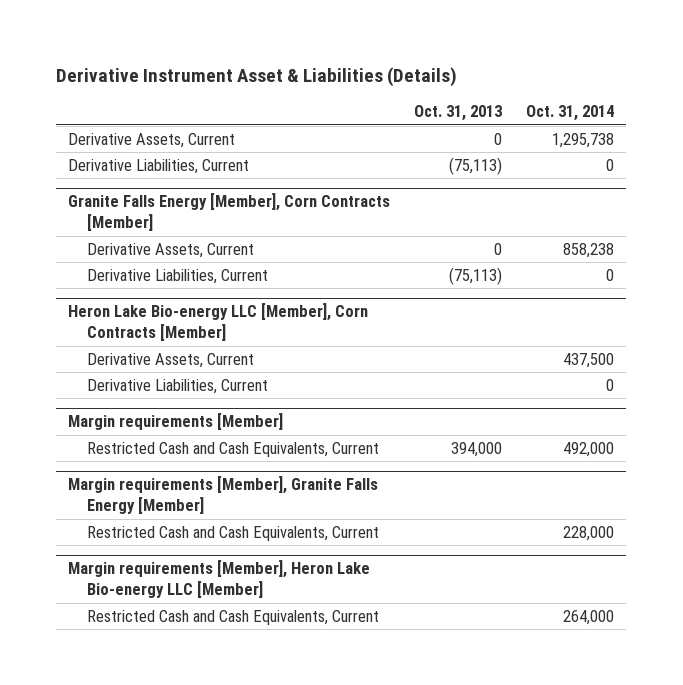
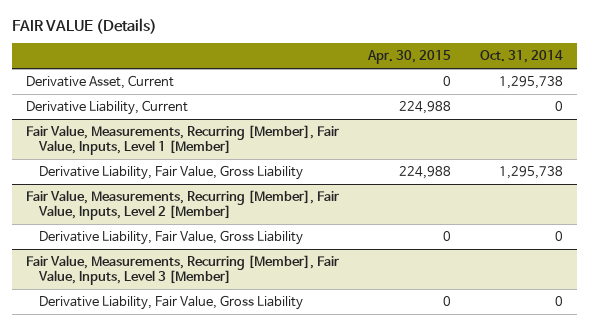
[56,66,458,87] Derivative Instrument Asset & Liabilities (Details) -> [11,17,157,34] FAIR VALUE (Details)
[414,105,503,122] Oct. 31, 2013 -> none
none -> [366,50,451,65] Apr. 30, 2015
[68,193,391,232] Granite Falls Energy [Member], Corn Contracts [Member] -> none
[87,242,255,258] Derivative Assets, Current -> none
[87,268,269,284] Derivative Liabilities, Current -> none
[68,303,369,342] Heron Lake Bio-energy LLC [Member], Corn Contracts [Member] -> none
[87,352,255,368] Derivative Assets, Current -> none
[87,378,269,394] Derivative Liabilities, Current -> none
[68,413,284,431] Margin requirements [Member] -> none
[87,441,380,457] Restricted Cash and Cash Equivalents, Current -> none
[68,476,379,515] Margin requirements [Member], Granite Falls Energy [Member] -> none
[87,525,380,541] Restricted Cash and Cash Equivalents, Current -> none
[68,560,371,599] Margin requirements [Member], Heron Lake Bio-energy LLC [Member] -> none
[87,609,380,625] Restricted Cash and Cash Equivalents, Current -> none
[68,132,236,148] Derivative Assets, Current -> [26,74,175,89] Derivative Asset, Current
[68,158,250,174] Derivative Liabilities, Current -> [26,99,189,115] Derivative Liability, Current
none -> [26,124,340,155] Fair Value, Measurements, Recurring [Member], Fair Value, Inputs, Level 1 [Member]
none -> [39,164,304,180] Derivative Liability, Fair Value, Gross Liability
none -> [26,189,340,220] Fair Value, Measurements, Recurring [Member], Fair Value, Inputs, Level 2 [Member]
none -> [39,229,304,245] Derivative Liability, Fair Value, Gross Liability
none -> [26,254,340,285] Fair Value, Measurements, Recurring [Member], Fair Value, Inputs, Level 3 [Member]
none -> [39,294,304,310] Derivative Liability, Fair Value, Gross Liability

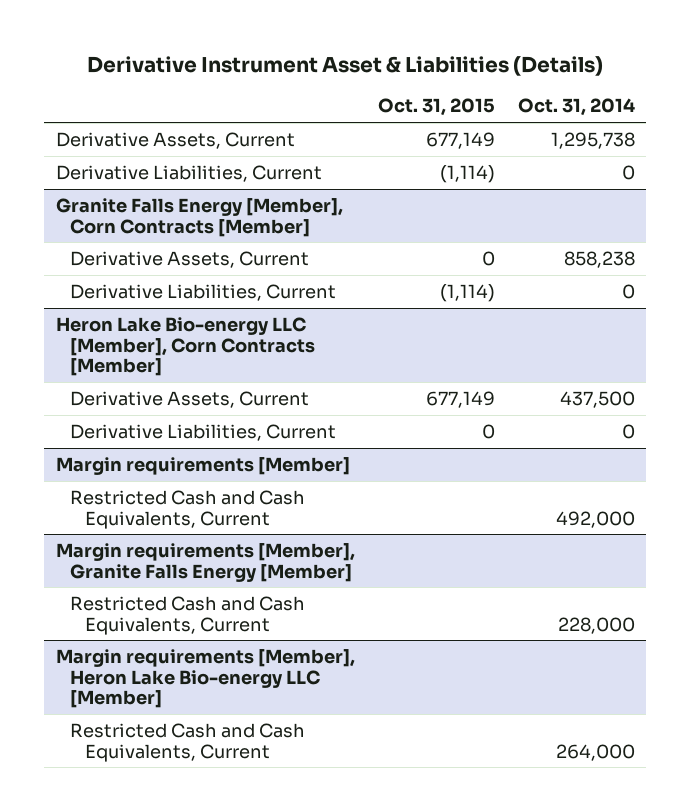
[11,17,157,34] FAIR VALUE (Details) -> [87,55,604,76] Derivative Instrument Asset & Liabilities (Details)
[366,50,451,65] Apr. 30, 2015 -> none
none -> [377,98,495,117] Oct. 31, 2015
[26,124,340,155] Fair Value, Measurements, Recurring [Member], Fair Value, Inputs, Level 1 [Member] -> none
[39,164,304,180] Derivative Liability, Fair Value, Gross Liability -> none
[26,189,340,220] Fair Value, Measurements, Recurring [Member], Fair Value, Inputs, Level 2 [Member] -> none
[39,229,304,245] Derivative Liability, Fair Value, Gross Liability -> none
[26,254,340,285] Fair Value, Measurements, Recurring [Member], Fair Value, Inputs, Level 3 [Member] -> none
[39,294,304,310] Derivative Liability, Fair Value, Gross Liability -> none
[26,74,175,89] Derivative Asset, Current -> [55,131,295,149] Derivative Assets, Current
[26,99,189,115] Derivative Liability, Current -> [55,164,322,182] Derivative Liabilities, Current
none -> [55,197,343,237] Granite Falls Energy [Member], Corn Contracts [Member]
none -> [70,250,310,268] Derivative Assets, Current
none -> [70,283,337,301] Derivative Liabilities, Current
none -> [55,316,316,377] Heron Lake Bio-energy LLC [Member], Corn Contracts [Member]
none -> [70,390,310,408] Derivative Assets, Current
none -> [70,423,337,441] Derivative Liabilities, Current
none -> [55,456,350,475] Margin requirements [Member]
none -> [70,489,306,529] Restricted Cash and Cash Equivalents, Current
none -> [55,542,355,582] Margin requirements [Member], Granite Falls Energy [Member]
none -> [70,595,306,635] Restricted Cash and Cash Equivalents, Current
none -> [55,648,355,709] Margin requirements [Member], Heron Lake Bio-energy LLC [Member]
none -> [70,722,306,762] Restricted Cash and Cash Equivalents, Current

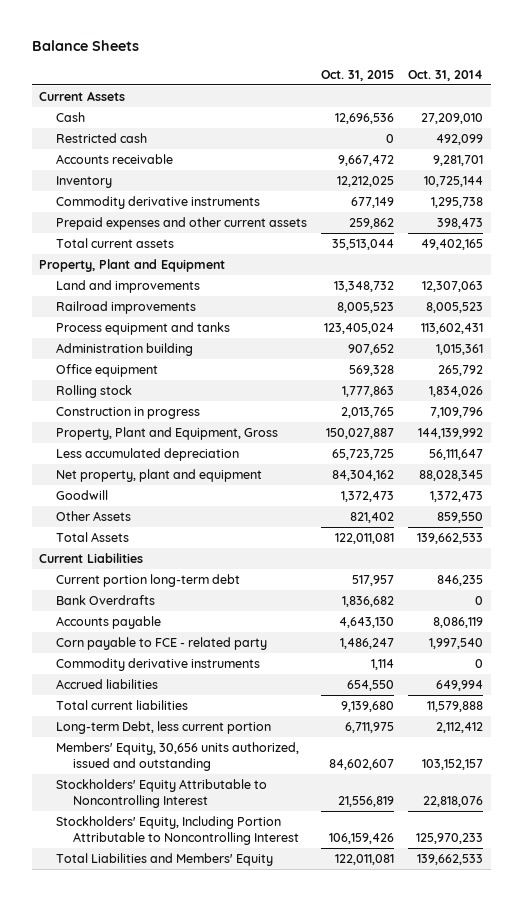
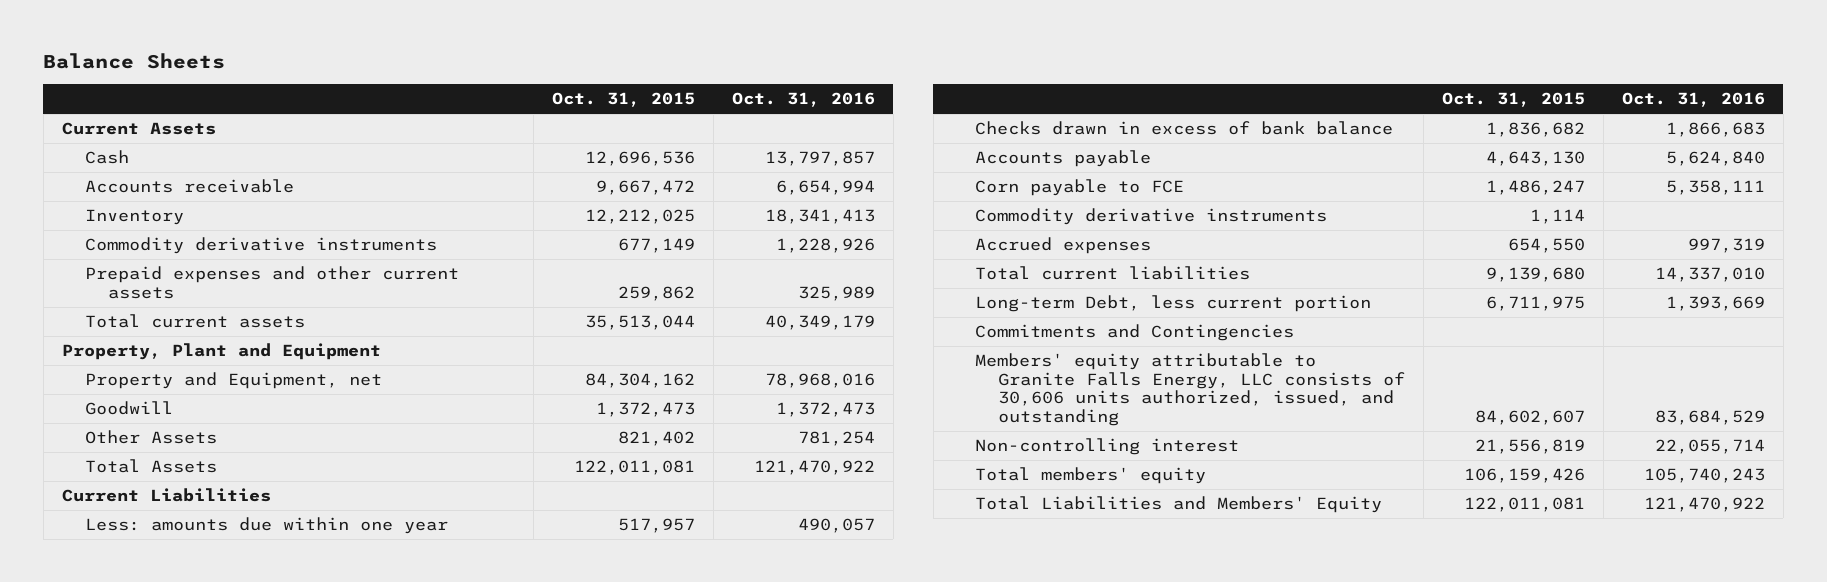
[408,69,484,81] Oct. 31, 2014 -> none
none -> [731,92,875,108] Oct. 31, 2016
[56,132,148,143] Restricted cash -> none
[56,279,201,293] Land and improvements -> none
[56,300,197,314] Railroad improvements -> none
[56,321,231,335] Process equipment and tanks -> none
[56,342,194,356] Administration building -> none
[56,363,159,377] Office equipment -> none
[56,384,133,398] Rolling stock -> none
[56,406,201,419] Construction in progress -> none
[56,426,279,440] Property, Plant and Equipment, Gross -> none
[56,447,240,461] Less accumulated depreciation -> none
[56,468,263,482] Net property, plant and equipment -> [84,372,382,390] Property and Equipment, net
[56,573,241,587] Current portion long-term debt -> [84,517,448,535] Less: amounts due within one year
[56,594,156,605] Bank Overdrafts -> [974,121,1393,136] Checks drawn in excess of bank balance
[56,636,268,650] Corn payable to FCE - related party -> [974,179,1184,197] Corn payable to FCE
[56,678,159,689] Accrued liabilities -> [974,237,1151,255] Accrued expenses
none -> [974,324,1294,342] Commitments and Contingencies
[56,741,300,771] Members' Equity, 30,656 units authorized, issued and outstanding -> [974,353,1406,426] Members' equity attributable to Granite Falls Energy, LLC consists of 30,606 units authorized, issued, and outstanding
[56,778,268,808] Stockholders' Equity Attributable to Noncontrolling Interest -> [974,438,1239,456] Non-controlling interest
[56,815,300,845] Stockholders' Equity, Including Portion Attributable to Noncontrolling Interest -> [974,467,1206,485] Total members' equity

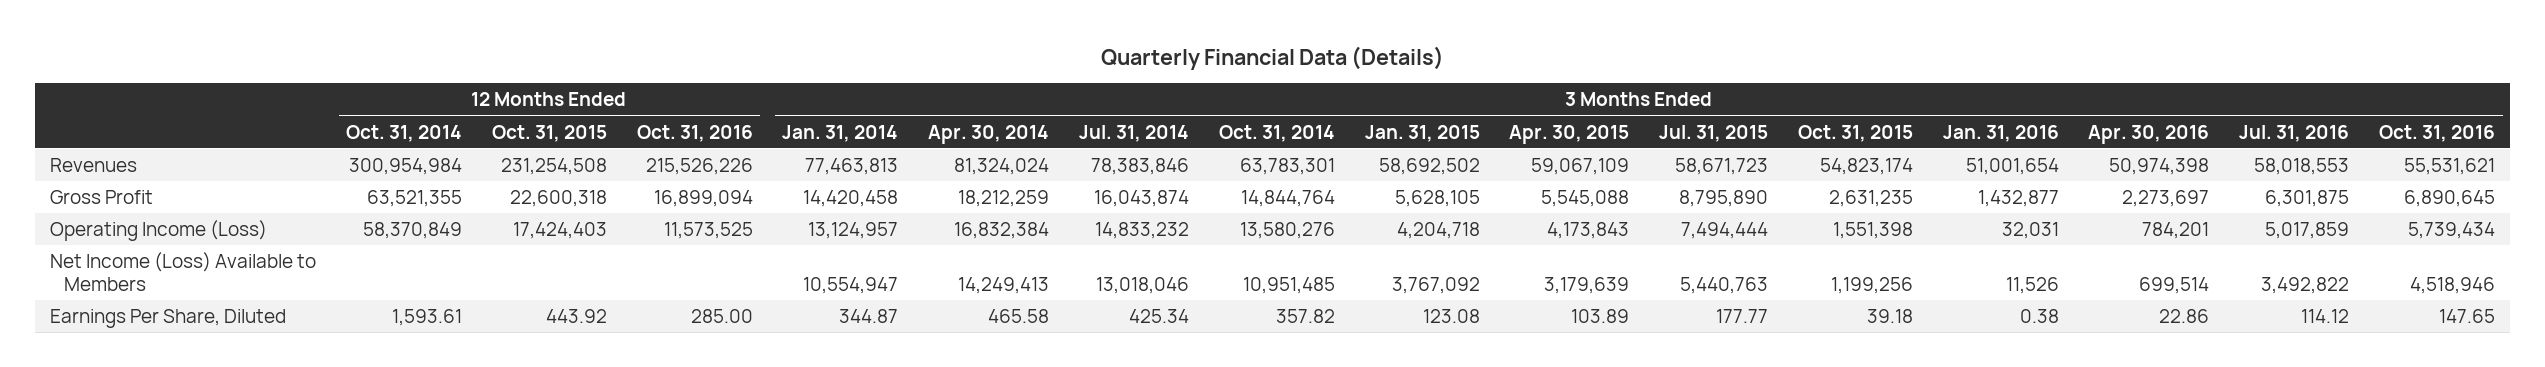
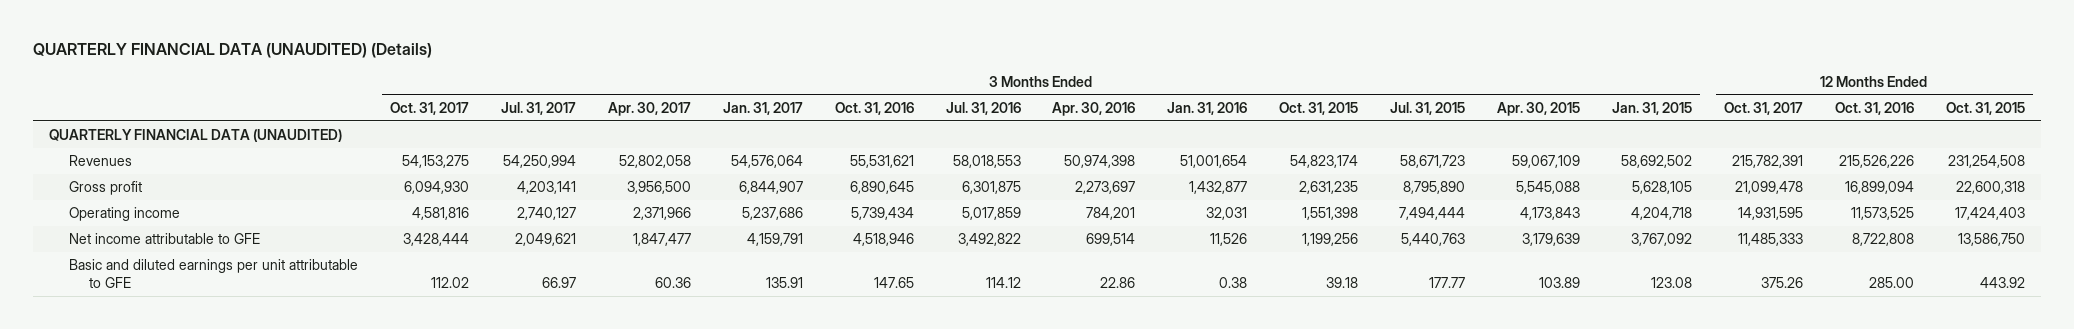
[1100,45,1444,70] Quarterly Financial Data (Details) -> [32,42,432,58] QUARTERLY FINANCIAL DATA (UNAUDITED) (Details)
[345,124,462,142] Oct. 31, 2014 -> none
[782,124,899,142] Jan. 31, 2014 -> none
[928,124,1050,144] Apr. 30, 2014 -> none
[1078,124,1189,142] Jul. 31, 2014 -> none
[1218,124,1335,142] Oct. 31, 2014 -> none
none -> [389,101,469,115] Oct. 31, 2017
none -> [500,101,576,115] Jul. 31, 2017
none -> [607,101,691,116] Apr. 30, 2017
none -> [722,101,803,115] Jan. 31, 2017
none -> [1724,101,1804,115] Oct. 31, 2017
none -> [48,129,342,143] QUARTERLY FINANCIAL DATA (UNAUDITED)
[50,251,317,291] Net Income (Loss) Available to Members -> none
[50,189,154,204] Gross Profit -> [68,181,142,196] Gross profit
[50,219,268,241] Operating Income (Loss) -> [68,207,180,222] Operating income
none -> [68,233,260,245] Net income attributable to GFE
[50,308,287,328] Earnings Per Share, Diluted -> [68,259,358,288] Basic and diluted earnings per unit attributable to GFE

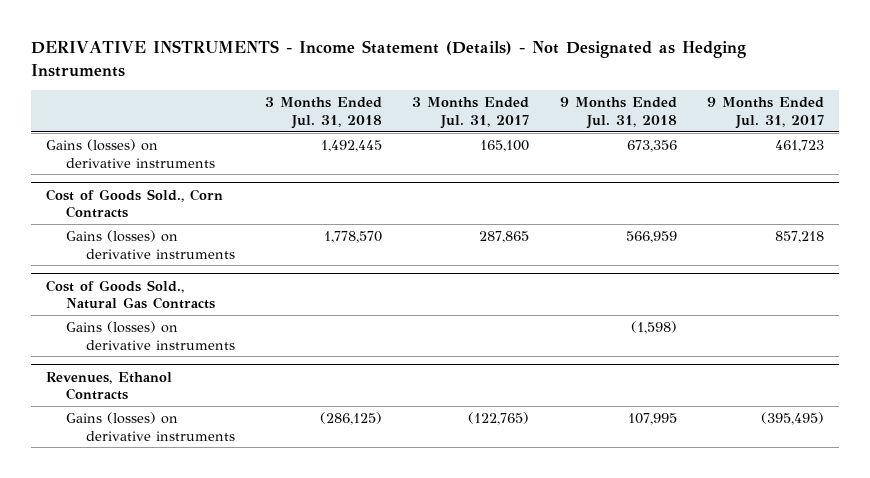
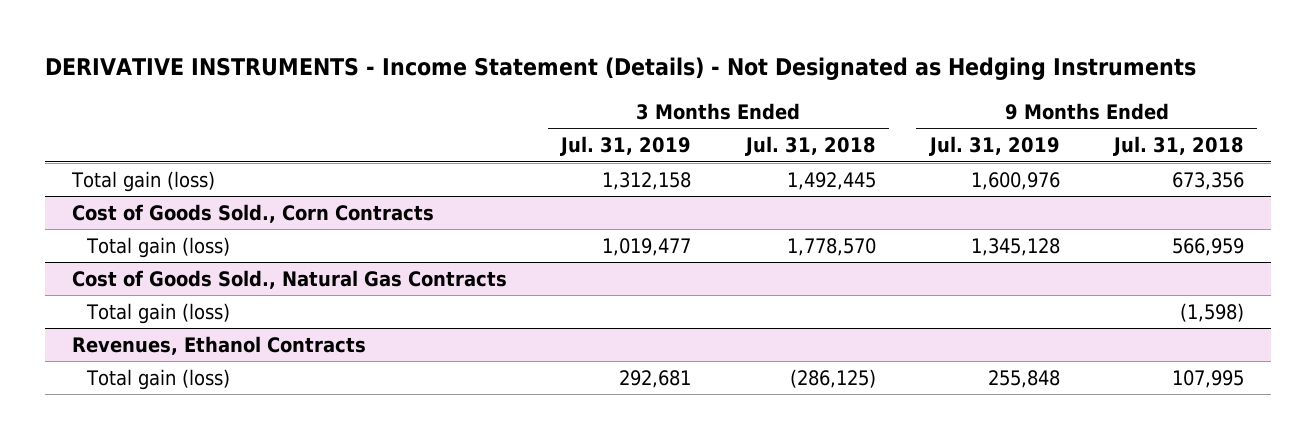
[412,97,530,129] 3 Months Ended Jul. 31, 2017 -> none
[707,97,825,129] 9 Months Ended Jul. 31, 2017 -> none
none -> [560,136,692,157] Jul. 31, 2019
none -> [928,136,1060,157] Jul. 31, 2019
[45,138,215,168] Gains (losses) on derivative instruments -> [71,170,216,192] Total gain (loss)
[65,229,235,259] Gains (losses) on derivative instruments -> [85,236,230,258] Total gain (loss)
[65,320,235,350] Gains (losses) on derivative instruments -> [85,302,230,324] Total gain (loss)
[65,411,235,441] Gains (losses) on derivative instruments -> [85,368,230,390] Total gain (loss)

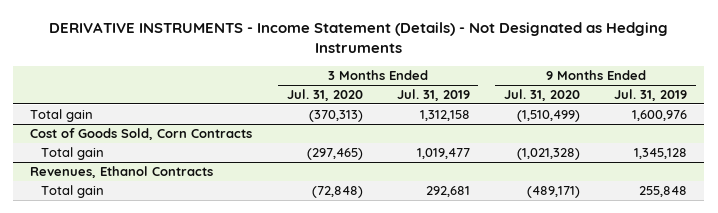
[744,136,876,157] Jul. 31, 2018 -> none
[1112,136,1244,157] Jul. 31, 2018 -> none
none -> [286,88,363,101] Jul. 31, 2020
none -> [504,88,581,101] Jul. 31, 2020
[72,269,508,289] Cost of Goods Sold., Natural Gas Contracts -> none
[85,302,230,324] Total gain (loss) -> none
[71,170,216,192] Total gain (loss) -> [30,108,94,122] Total gain
[72,203,435,223] Cost of Goods Sold., Corn Contracts -> [30,127,253,140] Cost of Goods Sold, Corn Contracts
[85,236,230,258] Total gain (loss) -> [40,146,104,160] Total gain
[85,368,230,390] Total gain (loss) -> [40,184,104,198] Total gain

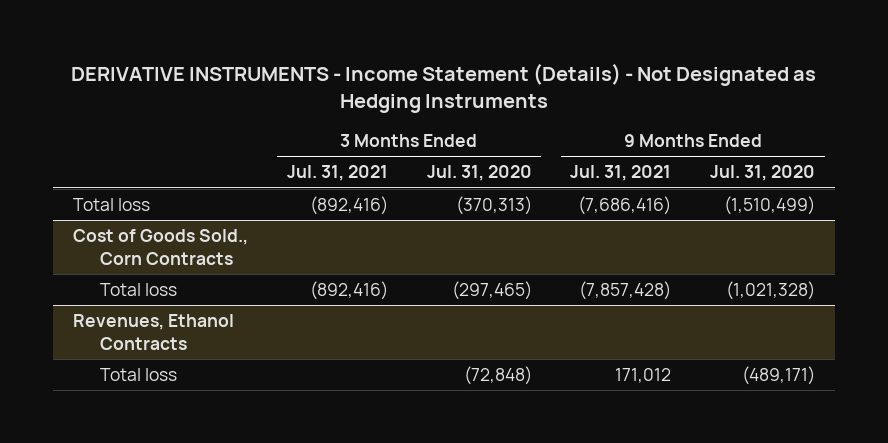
[396,88,470,101] Jul. 31, 2019 -> none
[614,88,688,101] Jul. 31, 2019 -> none
none -> [286,165,388,182] Jul. 31, 2021
none -> [570,165,672,182] Jul. 31, 2021
[30,108,94,122] Total gain -> [72,197,150,211] Total loss
[30,127,253,140] Cost of Goods Sold, Corn Contracts -> [72,228,248,265] Cost of Goods Sold., Corn Contracts
[40,146,104,160] Total gain -> [100,282,178,296] Total loss
[40,184,104,198] Total gain -> [100,367,178,381] Total loss

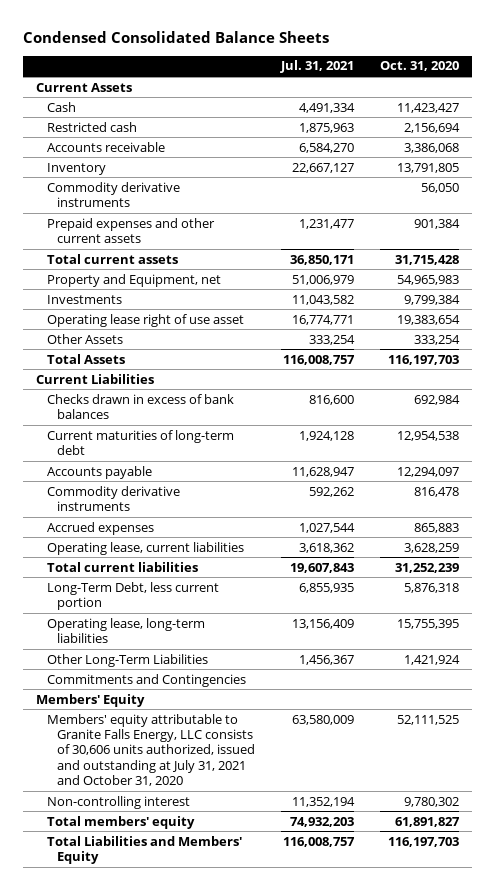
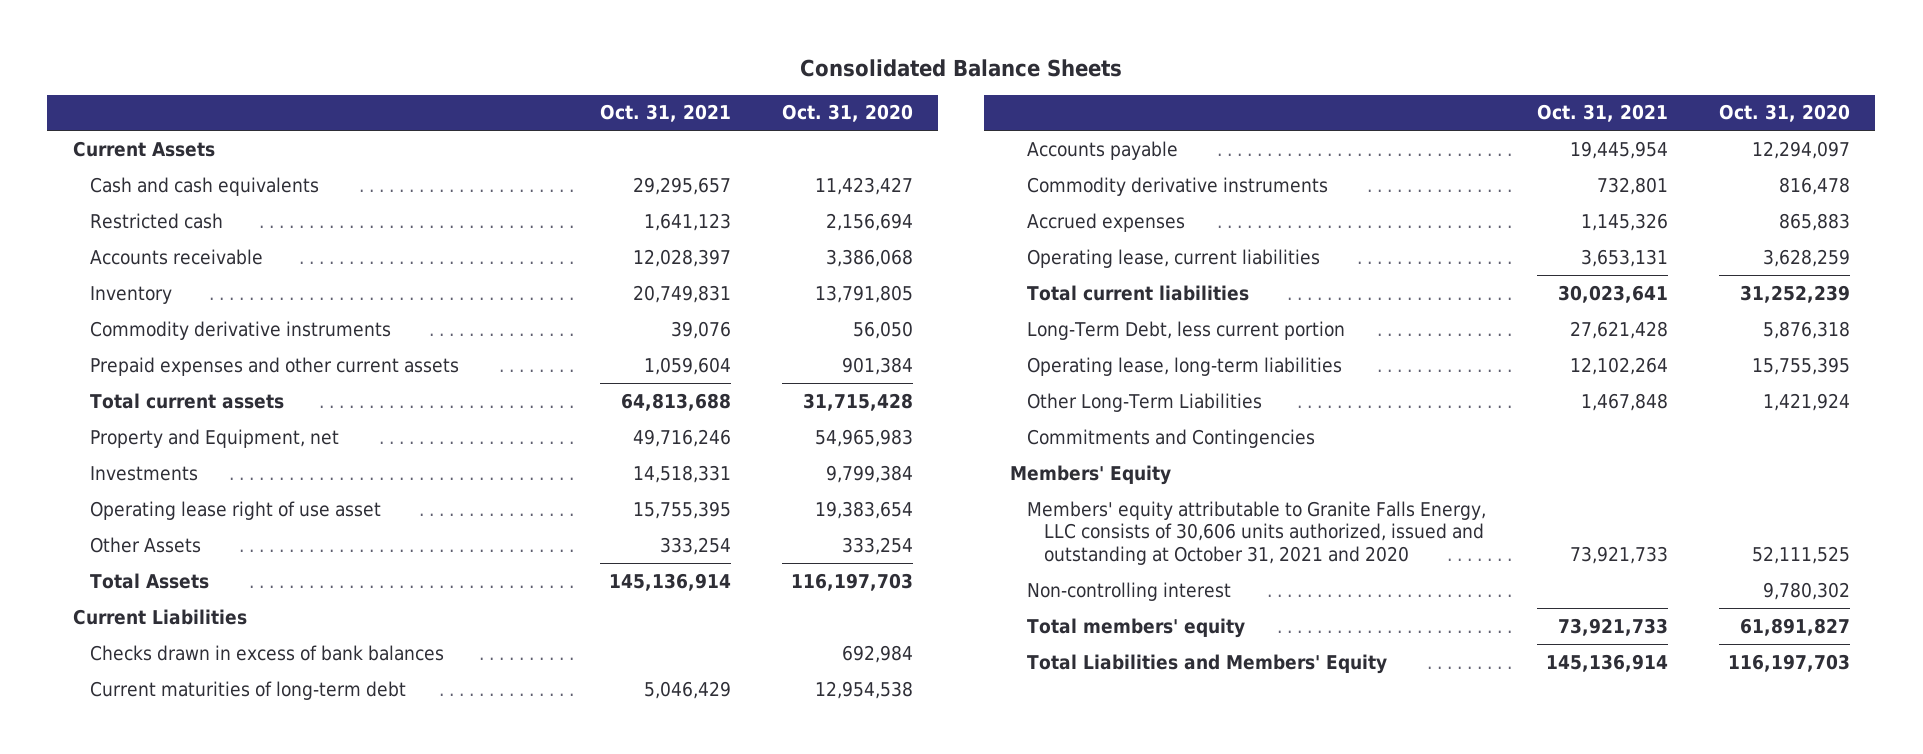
[23,30,330,43] Condensed Consolidated Balance Sheets -> [800,59,1123,78] Consolidated Balance Sheets
[280,60,355,74] Jul. 31, 2021 -> none
none -> [599,104,731,123] Oct. 31, 2021
[46,101,76,112] Cash -> [90,176,320,196] Cash and cash equivalents
[46,713,255,786] Members' equity attributable to Granite Falls Energy, LLC consists of 30,606 units authorized, issued and outstanding at July 31, 2021 and October 31, 2020 -> [1027,500,1487,565] Members' equity attributable to Granite Falls Energy, LLC consists of 30,606 units authorized, issued and outstanding at October 31, 2021 and 2020

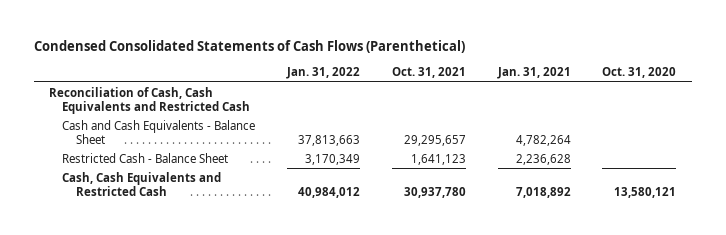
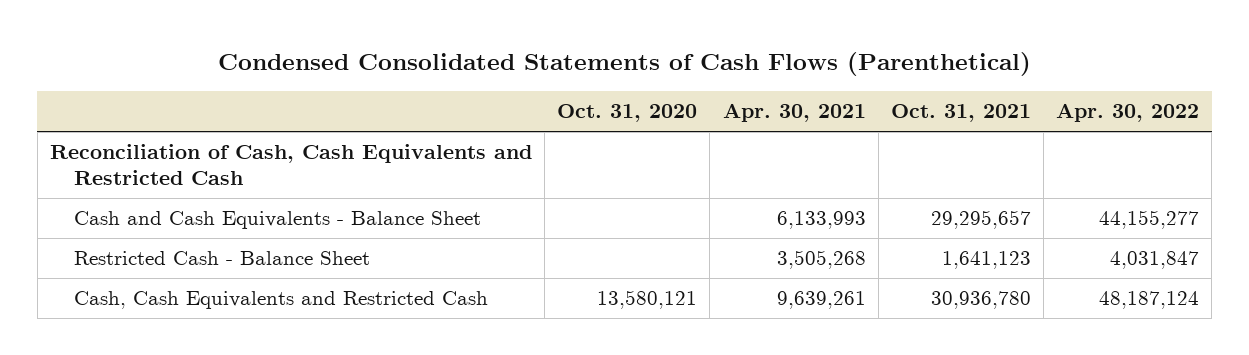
[286,67,361,80] Jan. 31, 2022 -> none
[496,67,571,80] Jan. 31, 2021 -> none
none -> [722,103,866,123] Apr. 30, 2021
none -> [1056,103,1200,123] Apr. 30, 2022
[403,187,466,199] 30,937,780 -> [930,291,1031,310] 30,936,780

